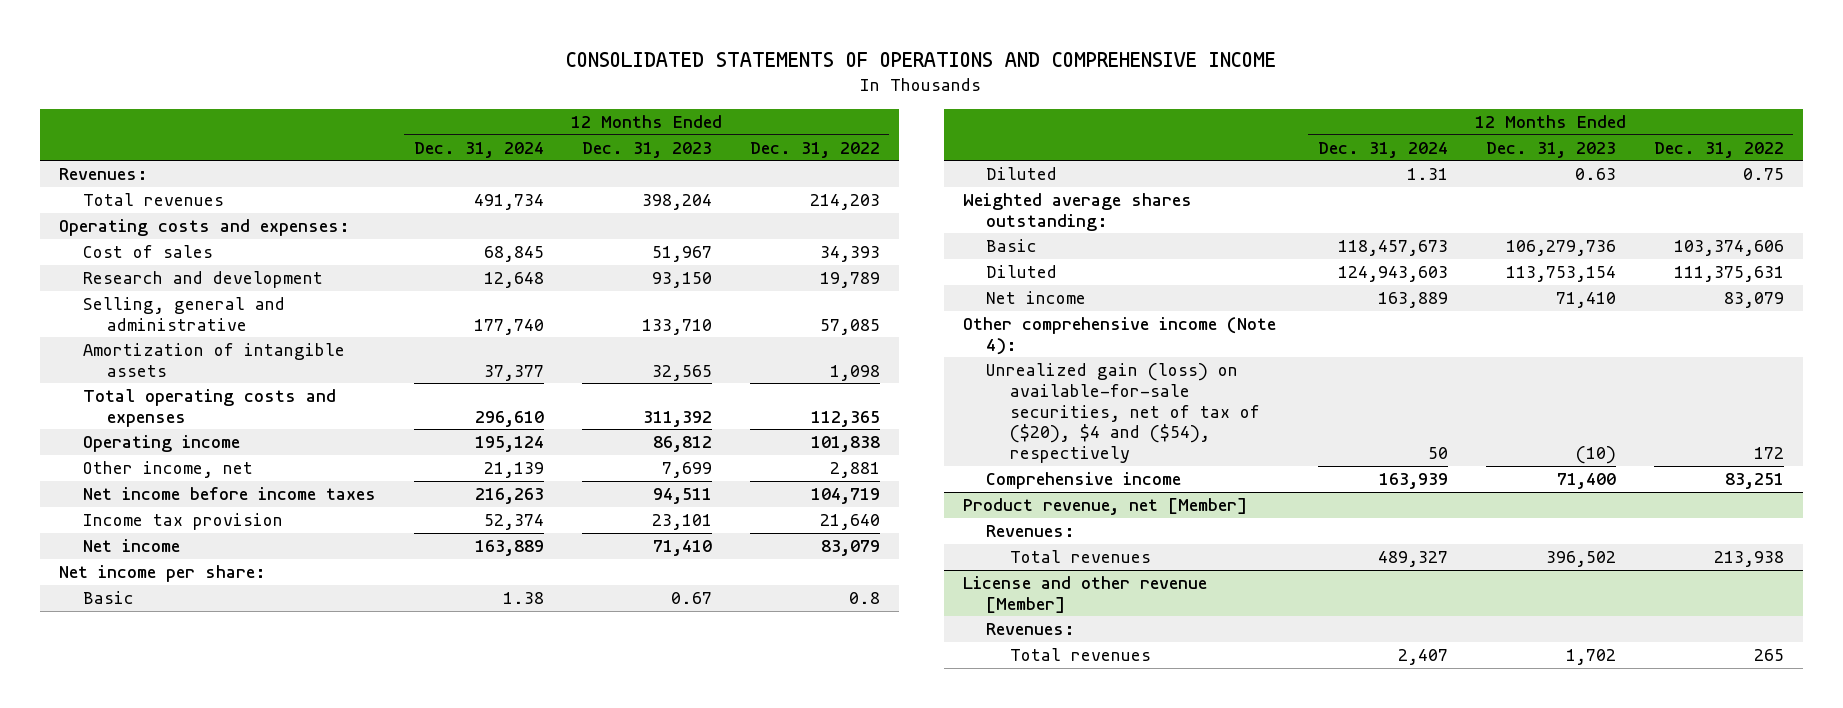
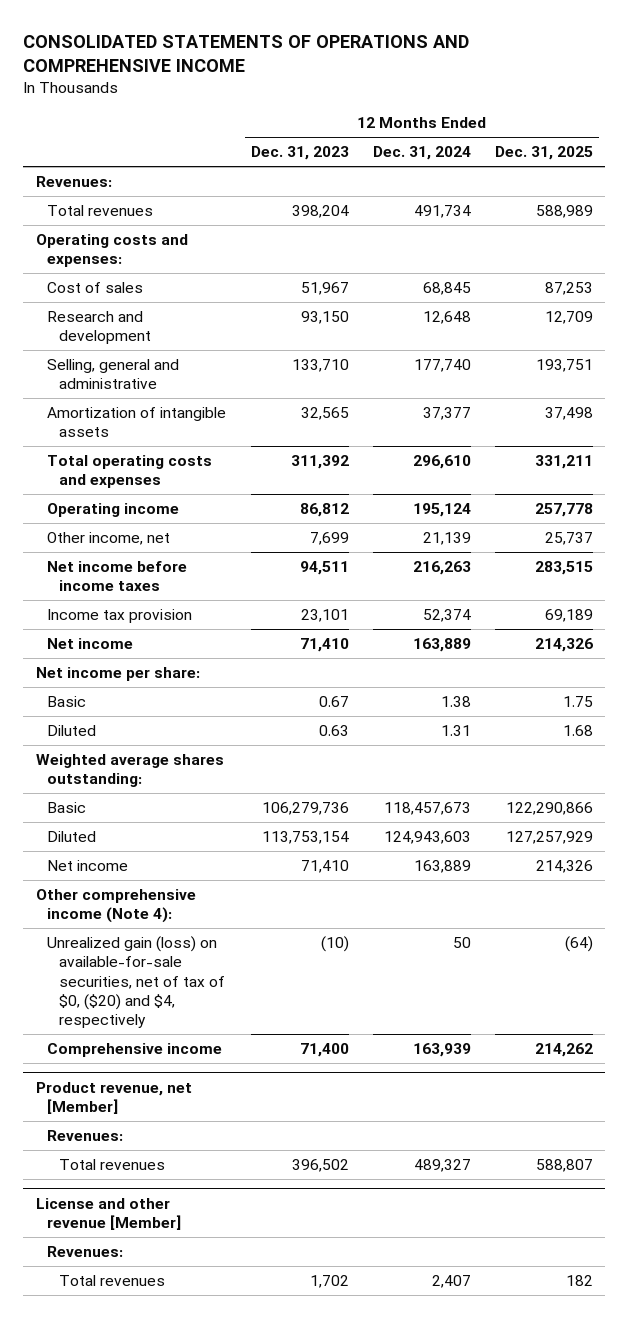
[749,141,880,158] Dec. 31, 2022 -> none
none -> [495,146,594,161] Dec. 31, 2025
[986,362,1261,464] Unrealized gain (loss) on available-for-sale securities, net of tax of ($20), $4 and ($54), respectively -> [47,936,226,1029] Unrealized gain (loss) on available-for-sale securities, net of tax of $0, ($20) and $4, respectively

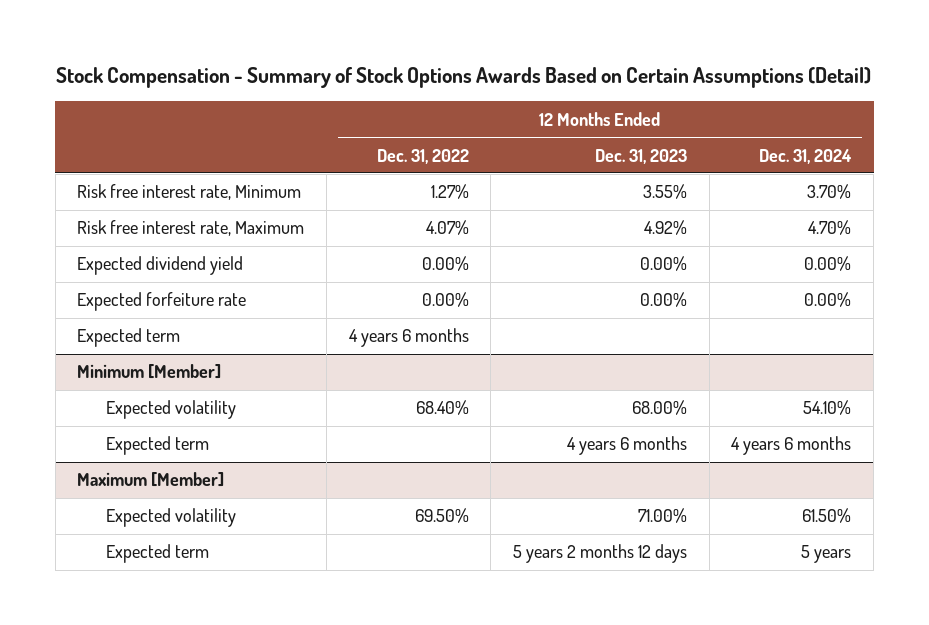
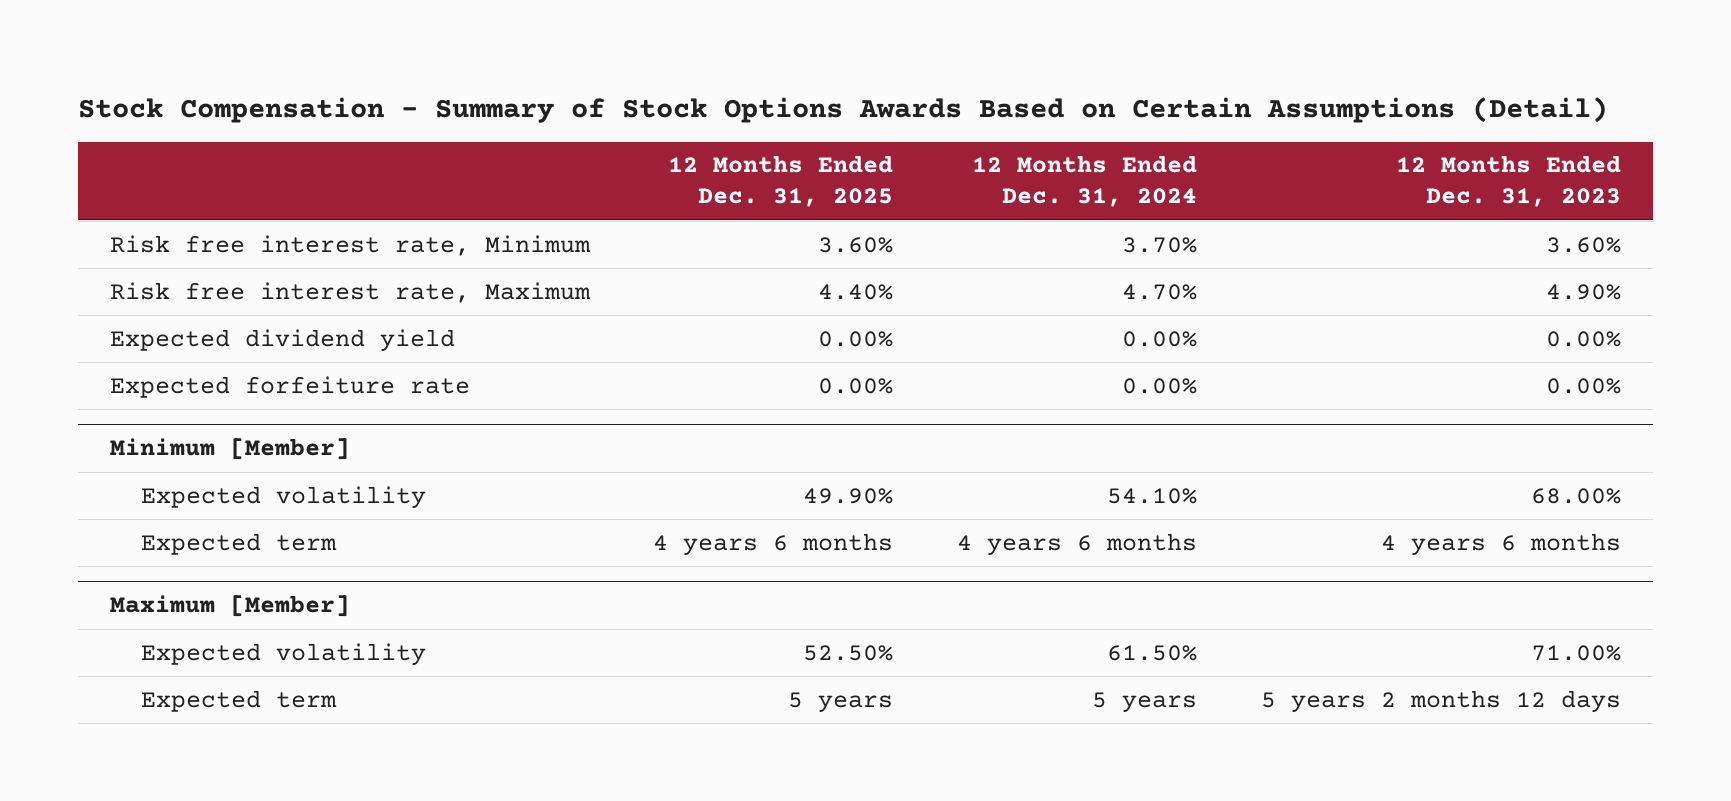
[376,148,469,164] Dec. 31, 2022 -> none
none -> [668,155,894,208] 12 Months Ended Dec. 31, 2025
[642,184,687,200] 3.55% -> [1546,236,1622,253] 3.60%
[643,220,687,236] 4.92% -> [1546,283,1622,300] 4.90%
[77,328,181,348] Expected term -> none

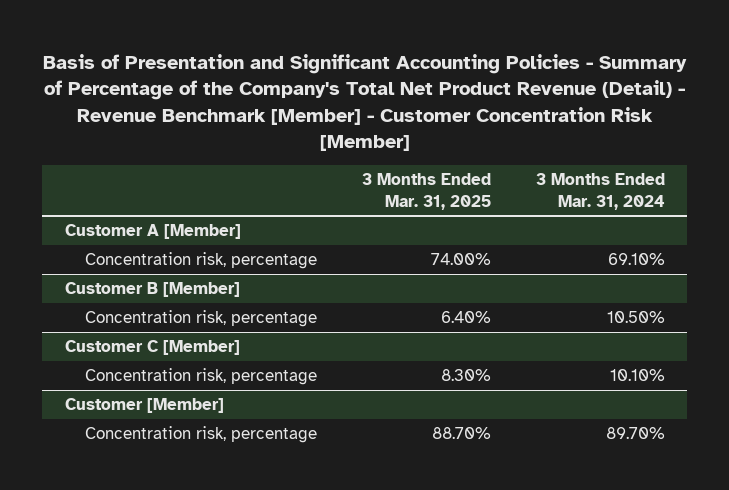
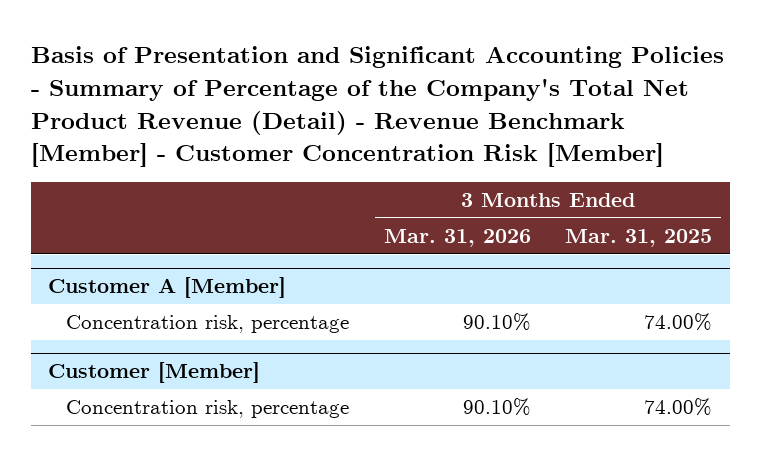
[535,172,665,210] 3 Months Ended Mar. 31, 2024 -> none
none -> [383,229,531,248] Mar. 31, 2026
[64,282,240,298] Customer B [Member] -> none
[85,310,318,328] Concentration risk, percentage -> none
[64,340,240,356] Customer C [Member] -> none
[85,368,318,386] Concentration risk, percentage -> none
[431,427,491,440] 88.70% -> [644,398,713,417] 74.00%

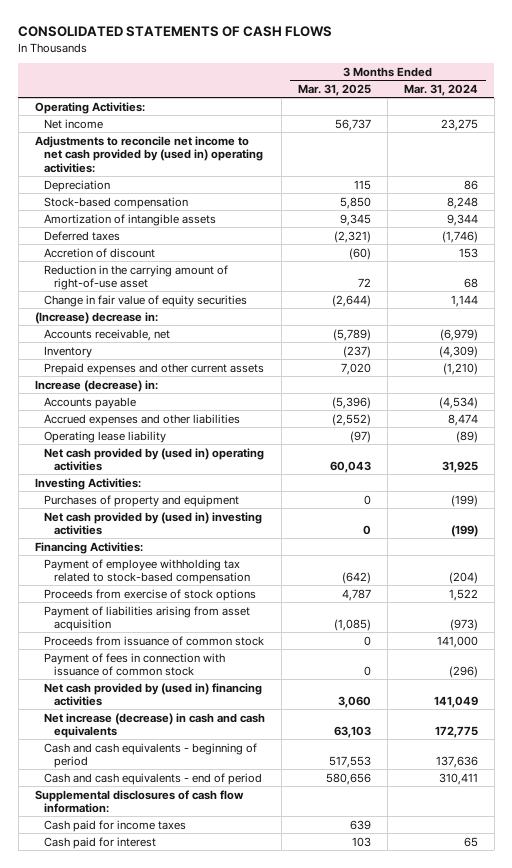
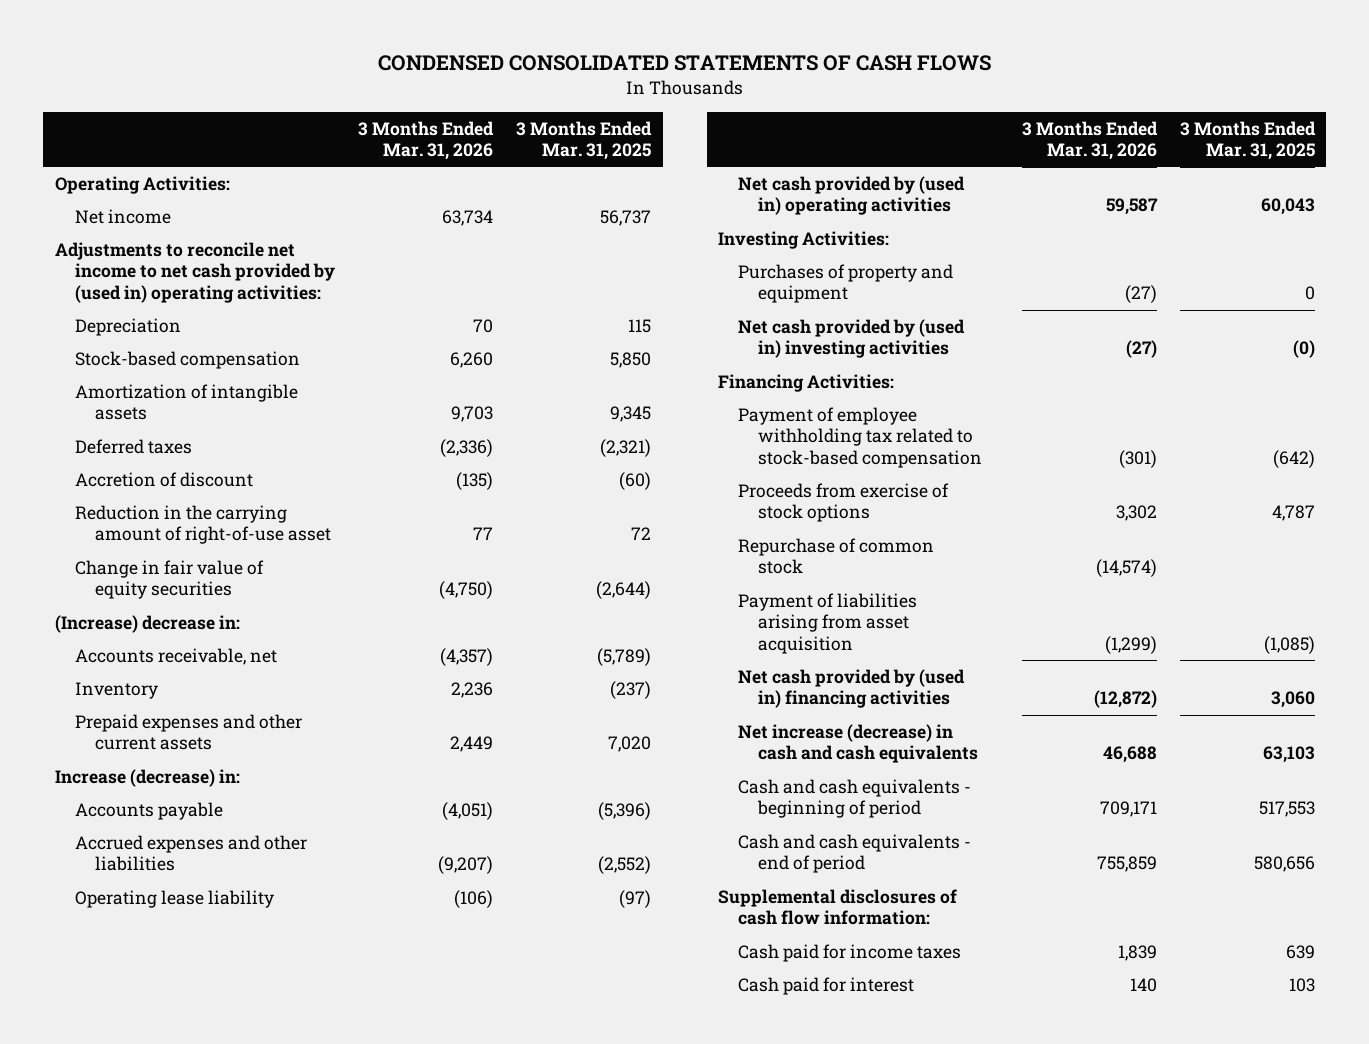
[18,26,333,38] CONSOLIDATED STATEMENTS OF CASH FLOWS -> [377,55,991,72] CONDENSED CONSOLIDATED STATEMENTS OF CASH FLOWS
[403,83,478,96] Mar. 31, 2024 -> none
none -> [357,120,494,161] 3 Months Ended Mar. 31, 2026
[363,525,372,536] 0 -> [1292,340,1315,359] (0)
none -> [738,538,935,575] Repurchase of common stock
[44,635,265,646] Proceeds from issuance of common stock -> none
[44,652,226,677] Payment of fees in connection with issuance of common stock -> none

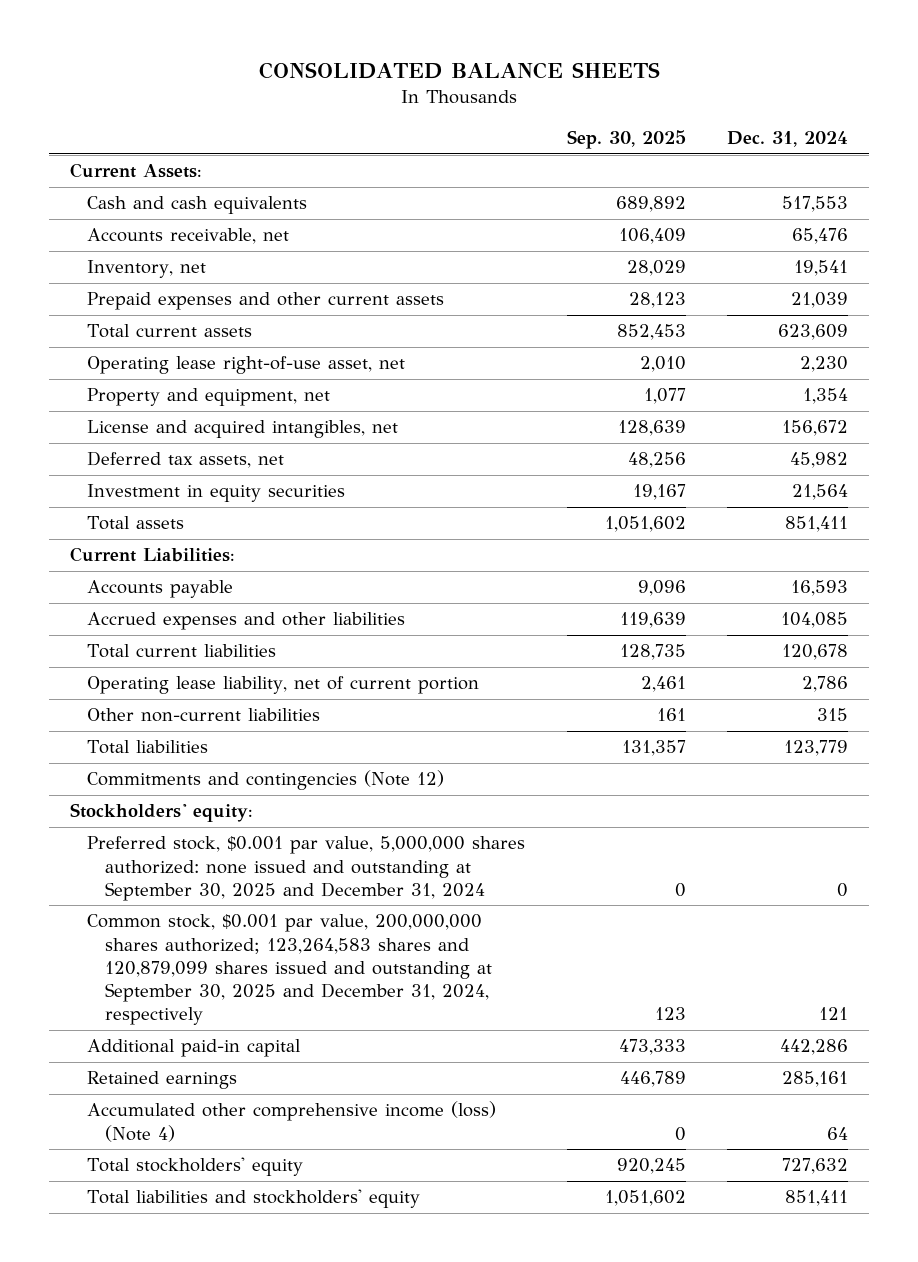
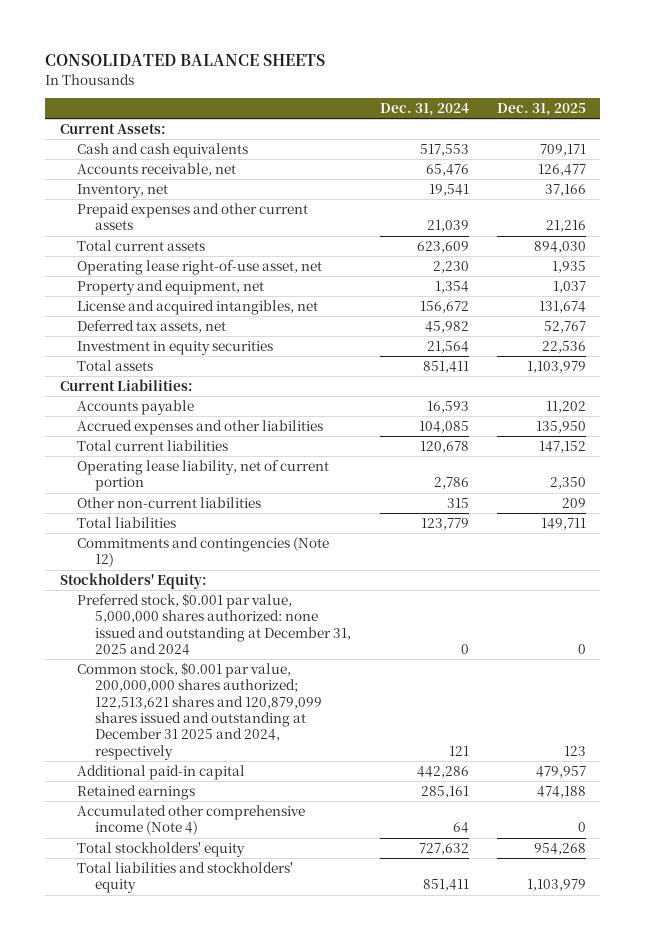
[566,130,686,150] Sep. 30, 2025 -> none
none -> [496,103,586,117] Dec. 31, 2025
[69,803,253,823] Stockholders' equity: -> [59,573,207,590] Stockholders' Equity:
[87,836,526,901] Preferred stock, $0.001 par value, 5,000,000 shares authorized: none issued and outstanding at September 30, 2025 and December 31, 2024 -> [77,593,352,656] Preferred stock, $0.001 par value, 5,000,000 shares authorized: none issued and outstanding at December 31, 2025 and 2024
[87,914,492,1026] Common stock, $0.001 par value, 200,000,000 shares authorized; 123,264,583 shares and 120,879,099 shares issued and outstanding at September 30, 2025 and December 31, 2024, respectively -> [77,662,323,760] Common stock, $0.001 par value, 200,000,000 shares authorized; 122,513,621 shares and 120,879,099 shares issued and outstanding at December 31 2025 and 2024, respectively
[87,1101,497,1142] Accumulated other comprehensive income (loss) (Note 4) -> [77,805,306,836] Accumulated other comprehensive income (Note 4)

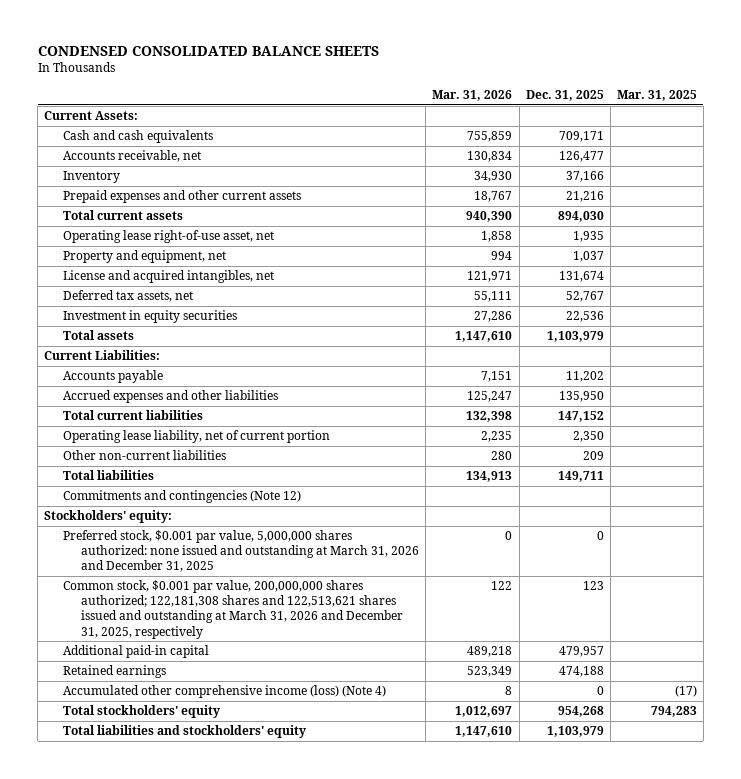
[45,54,326,67] CONSOLIDATED BALANCE SHEETS -> [37,46,379,57] CONDENSED CONSOLIDATED BALANCE SHEETS
[379,103,469,117] Dec. 31, 2024 -> none
none -> [432,89,513,101] Mar. 31, 2026
none -> [616,89,697,101] Mar. 31, 2025
[77,184,169,199] Inventory, net -> [62,171,120,184] Inventory
[59,573,207,590] Stockholders' Equity: -> [44,510,173,524] Stockholders' equity:
[77,593,352,656] Preferred stock, $0.001 par value, 5,000,000 shares authorized: none issued and outstanding at December 31, 2025 and 2024 -> [62,530,420,573] Preferred stock, $0.001 par value, 5,000,000 shares authorized: none issued and outstanding at March 31, 2026 and December 31, 2025
[77,662,323,760] Common stock, $0.001 par value, 200,000,000 shares authorized; 122,513,621 shares and 120,879,099 shares issued and outstanding at December 31 2025 and 2024, respectively -> [62,580,404,639] Common stock, $0.001 par value, 200,000,000 shares authorized; 122,181,308 shares and 122,513,621 shares issued and outstanding at March 31, 2026 and December 31, 2025, respectively
[77,805,306,836] Accumulated other comprehensive income (Note 4) -> [62,685,386,699] Accumulated other comprehensive income (loss) (Note 4)

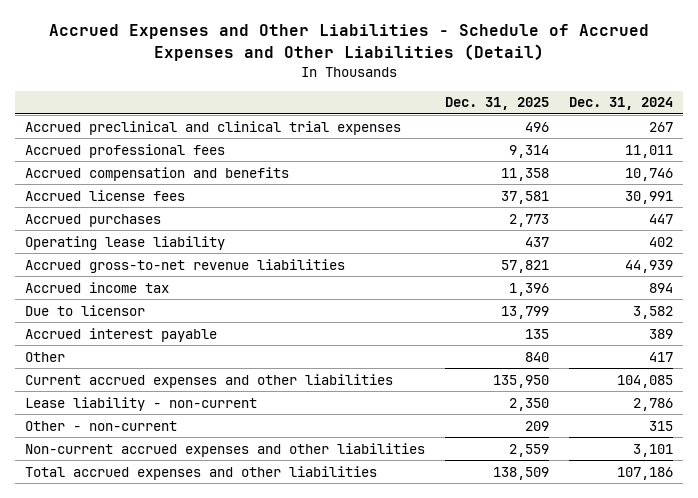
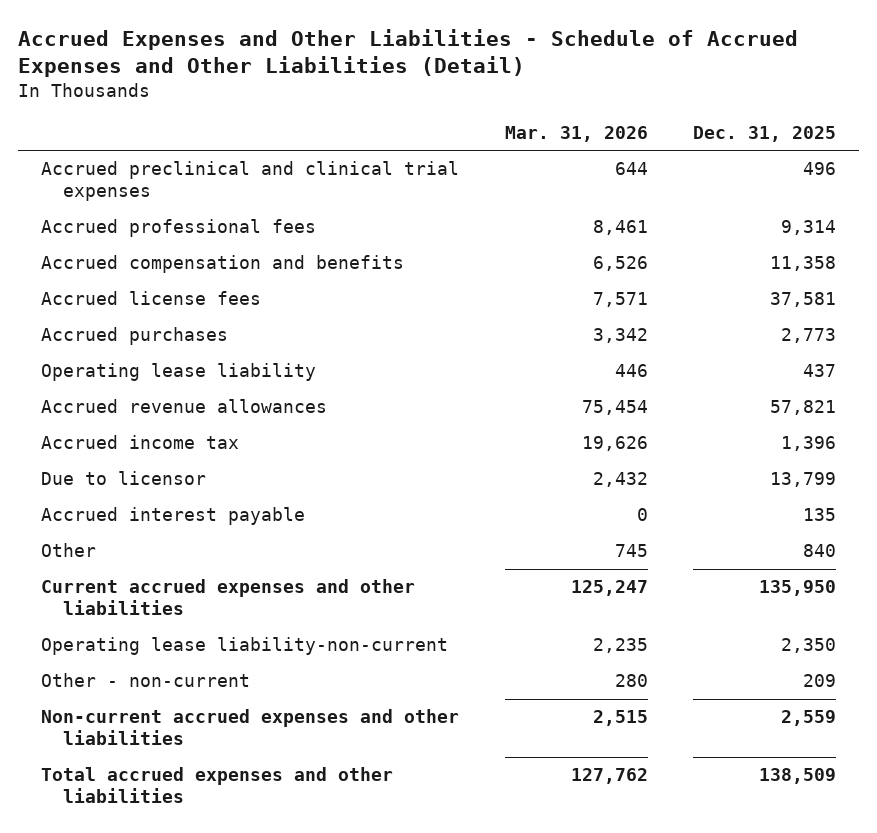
[569,97,674,111] Dec. 31, 2024 -> none
none -> [504,125,648,142] Mar. 31, 2026
[24,258,345,273] Accrued gross-to-net revenue liabilities -> [41,399,328,414] Accrued revenue allowances
[24,396,257,411] Lease liability - non-current -> [41,637,449,656] Operating lease liability-non-current

